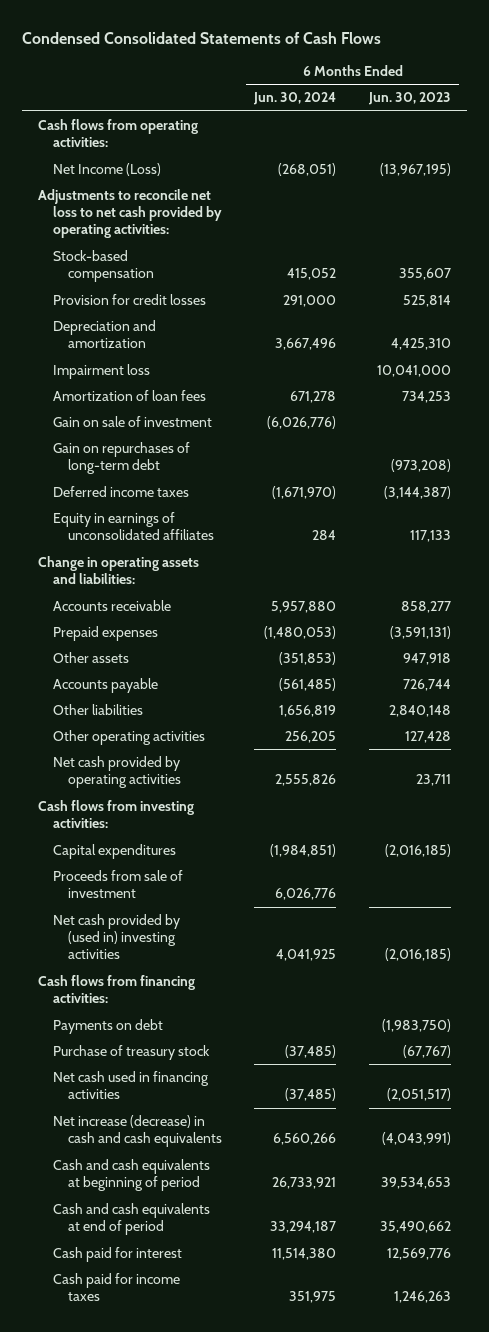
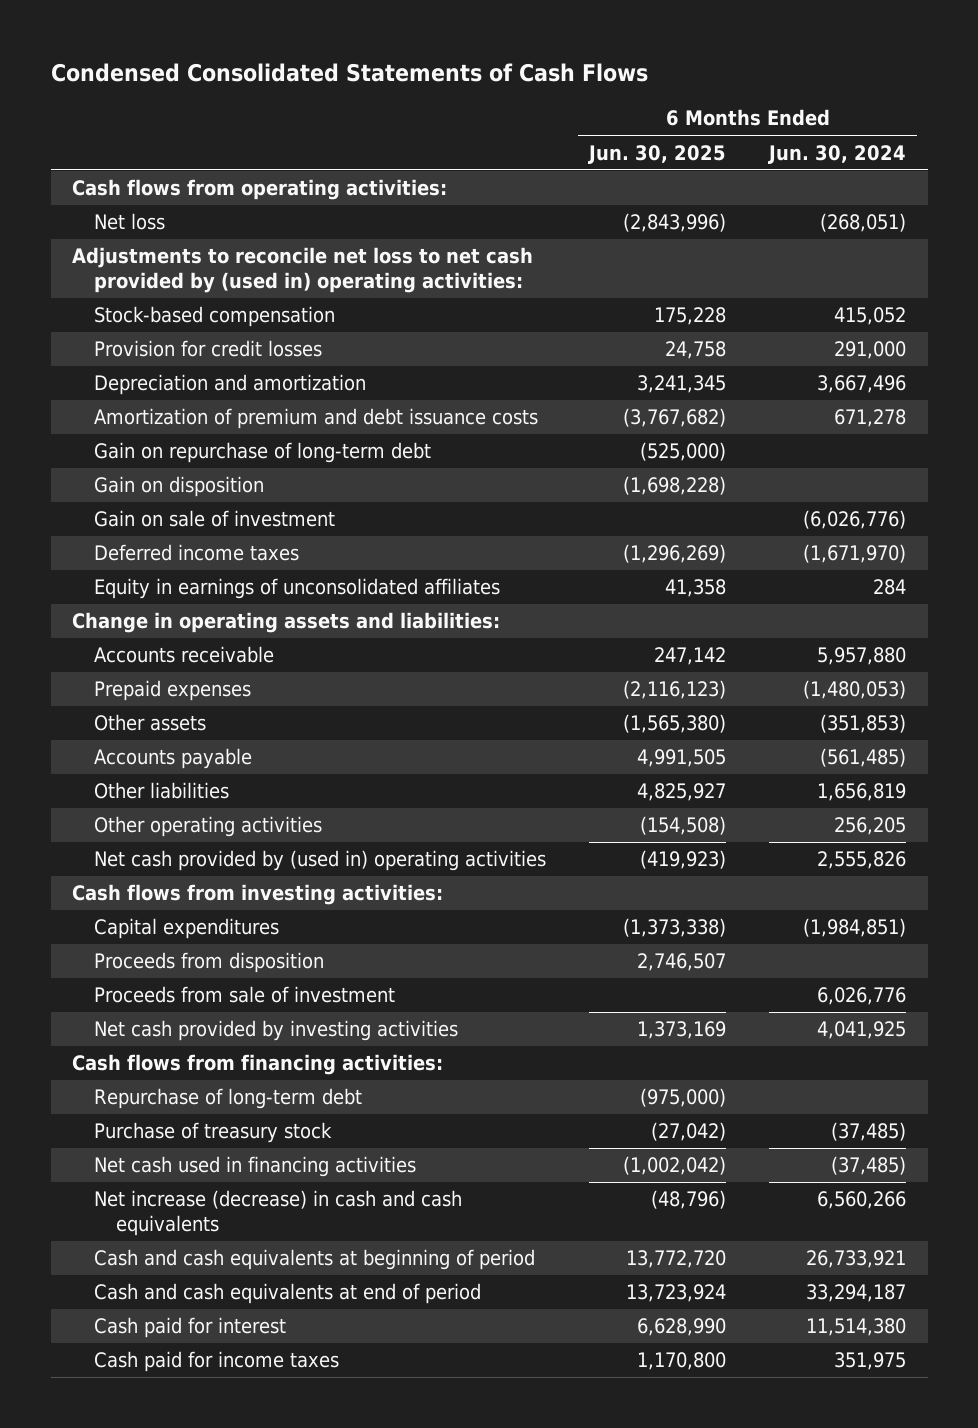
[367,92,451,106] Jun. 30, 2023 -> none
none -> [588,144,727,164] Jun. 30, 2025
[52,163,161,177] Net Income (Loss) -> [94,213,166,231] Net loss
[38,189,222,239] Adjustments to reconcile net loss to net cash provided by operating activities: -> [72,247,534,294] Adjustments to reconcile net loss to net cash provided by (used in) operating activities:
[52,364,150,380] Impairment loss -> none
[52,390,206,402] Amortization of loan fees -> [94,408,539,430] Amortization of premium and debt issuance costs
none -> [94,442,432,464] Gain on repurchase of long-term debt
none -> [94,476,265,498] Gain on disposition
[52,442,190,475] Gain on repurchases of long-term debt -> none
[52,756,181,789] Net cash provided by operating activities -> [94,850,547,872] Net cash provided by (used in) operating activities
none -> [94,952,325,974] Proceeds from disposition
[52,914,180,960] Net cash provided by (used in) investing activities -> [94,1020,459,1042] Net cash provided by investing activities
[52,1019,163,1035] Payments on debt -> [94,1088,363,1110] Repurchase of long-term debt

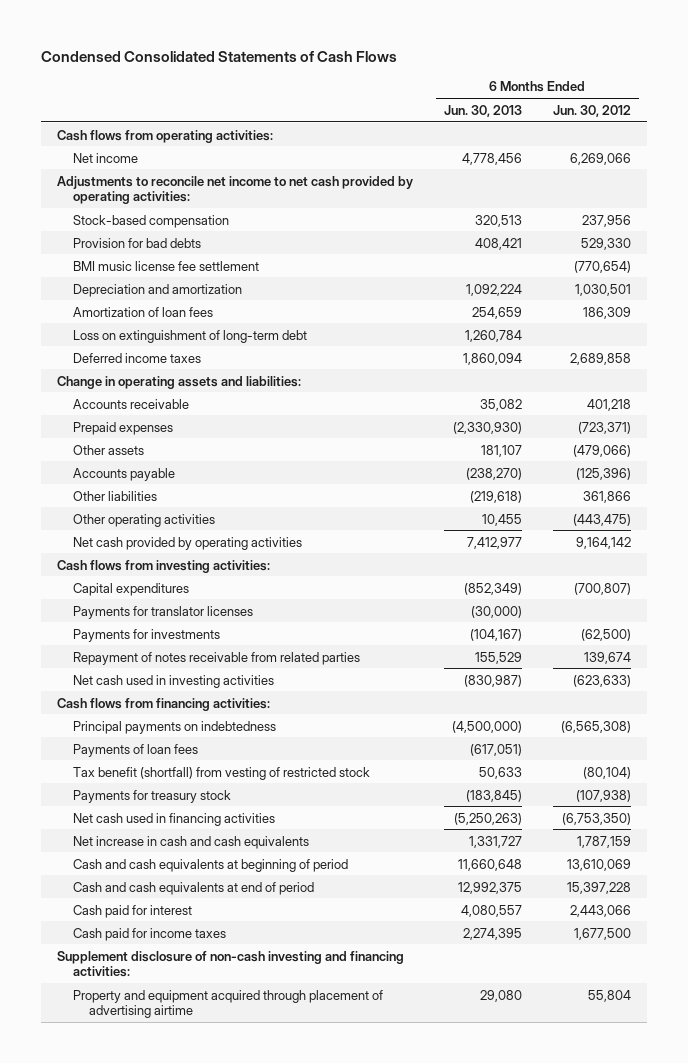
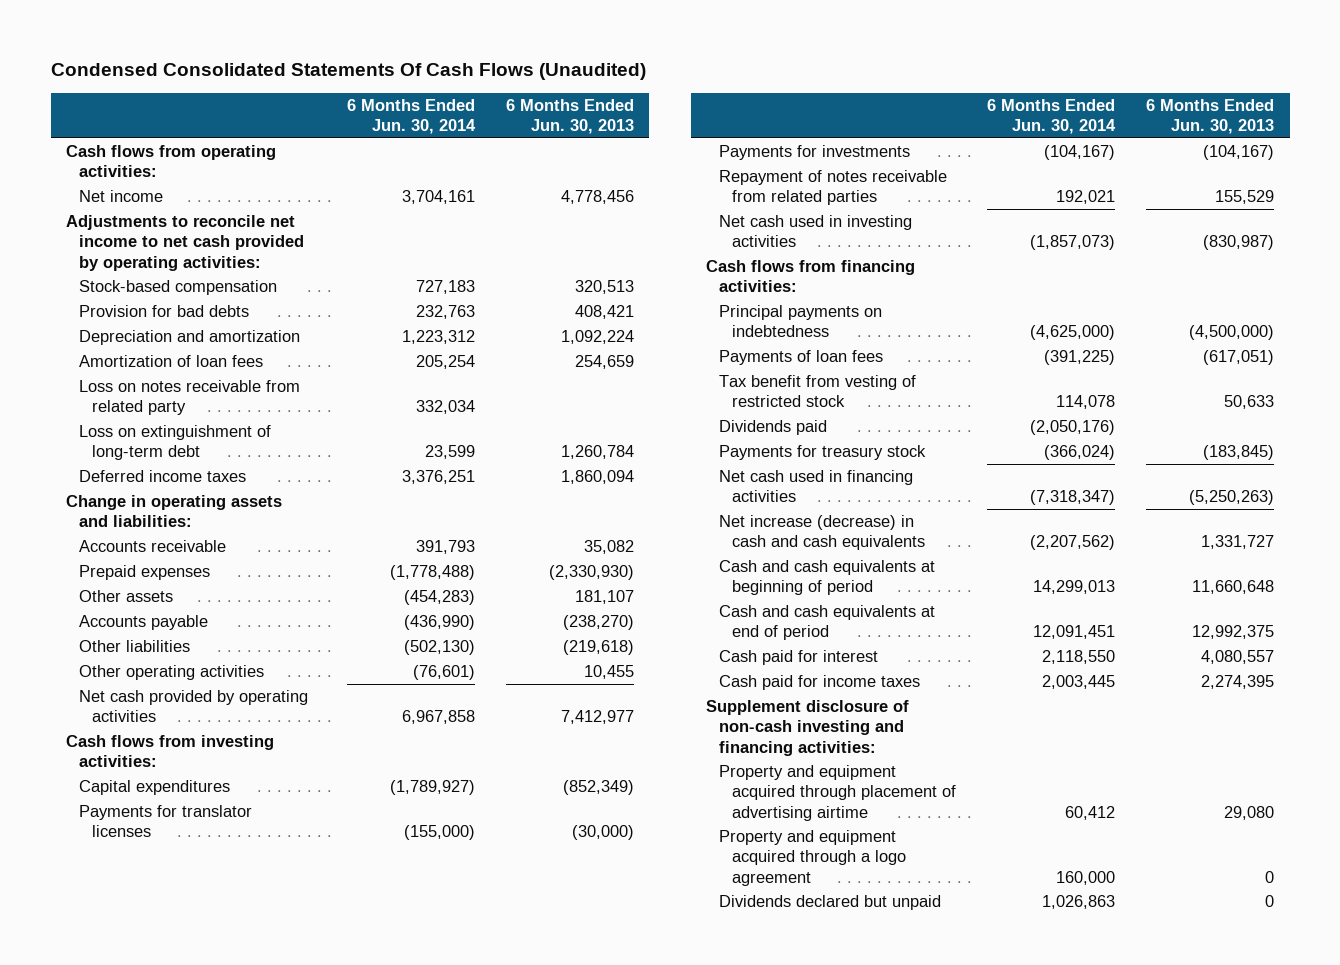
[41,50,398,62] Condensed Consolidated Statements of Cash Flows -> [50,63,646,81] Condensed Consolidated Statements Of Cash Flows (Unaudited)
[553,104,632,117] Jun. 30, 2012 -> none
none -> [347,99,477,135] 6 Months Ended Jun. 30, 2014
[72,260,259,271] BMI music license fee settlement -> none
none -> [79,380,301,416] Loss on notes receivable from related party
[72,766,370,780] Tax benefit (shortfall) from vesting of restricted stock -> [719,375,917,408] Tax benefit from vesting of restricted stock
none -> [719,420,828,436] Dividends paid
[72,835,309,849] Net increase in cash and cash equivalents -> [719,515,926,551] Net increase (decrease) in cash and cash equivalents
none -> [719,830,907,886] Property and equipment acquired through a logo agreement
none -> [719,895,942,911] Dividends declared but unpaid

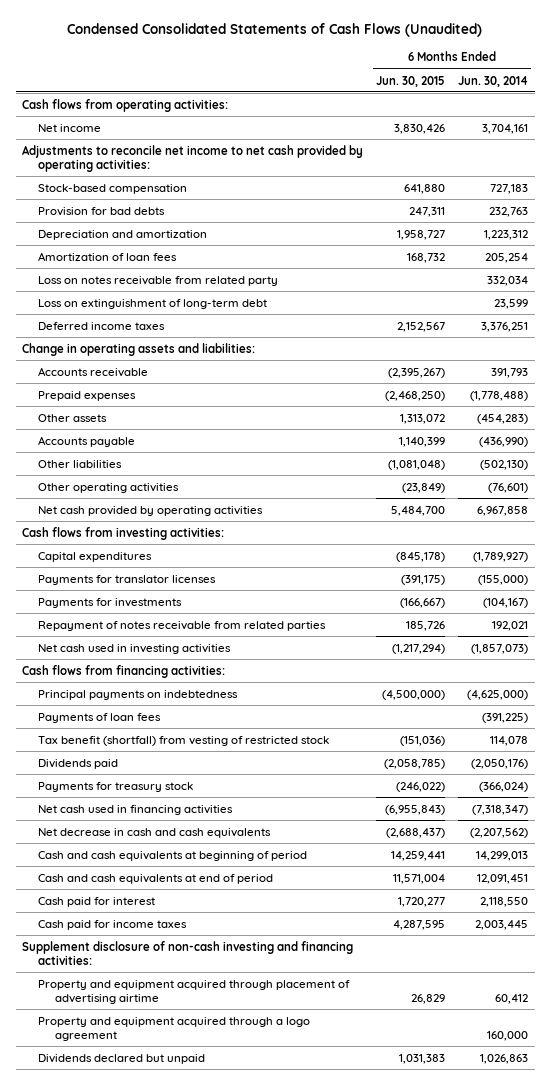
[50,63,646,81] Condensed Consolidated Statements Of Cash Flows (Unaudited) -> [67,22,483,37] Condensed Consolidated Statements of Cash Flows (Unaudited)
[505,99,634,135] 6 Months Ended Jun. 30, 2013 -> none
none -> [376,75,446,87] Jun. 30, 2015
[719,375,917,408] Tax benefit from vesting of restricted stock -> [38,735,330,746] Tax benefit (shortfall) from vesting of restricted stock
[719,515,926,551] Net increase (decrease) in cash and cash equivalents -> [38,827,272,838] Net decrease in cash and cash equivalents

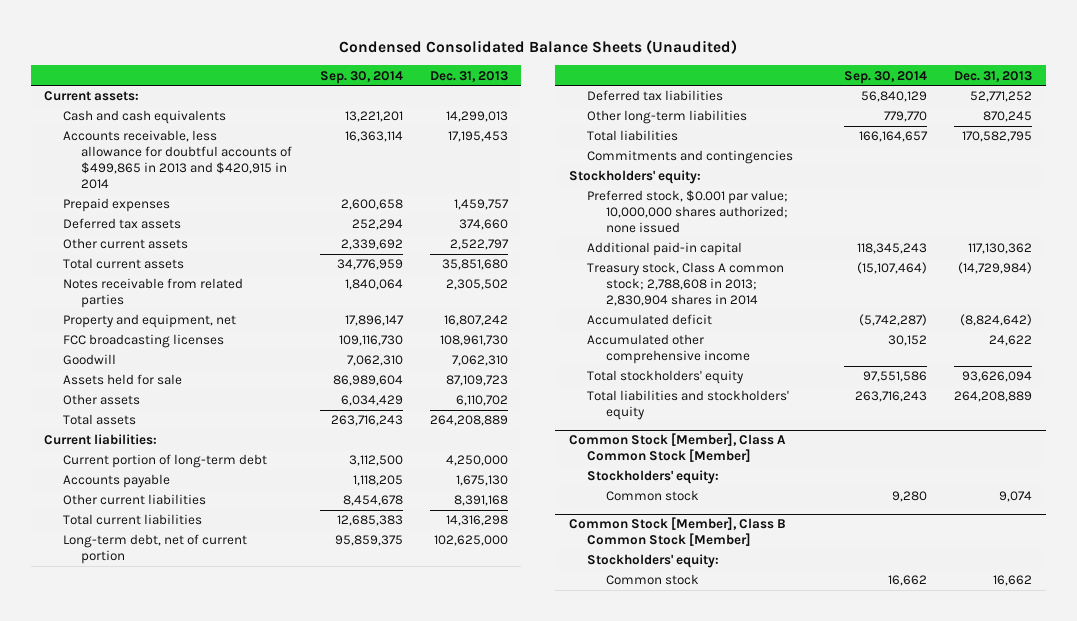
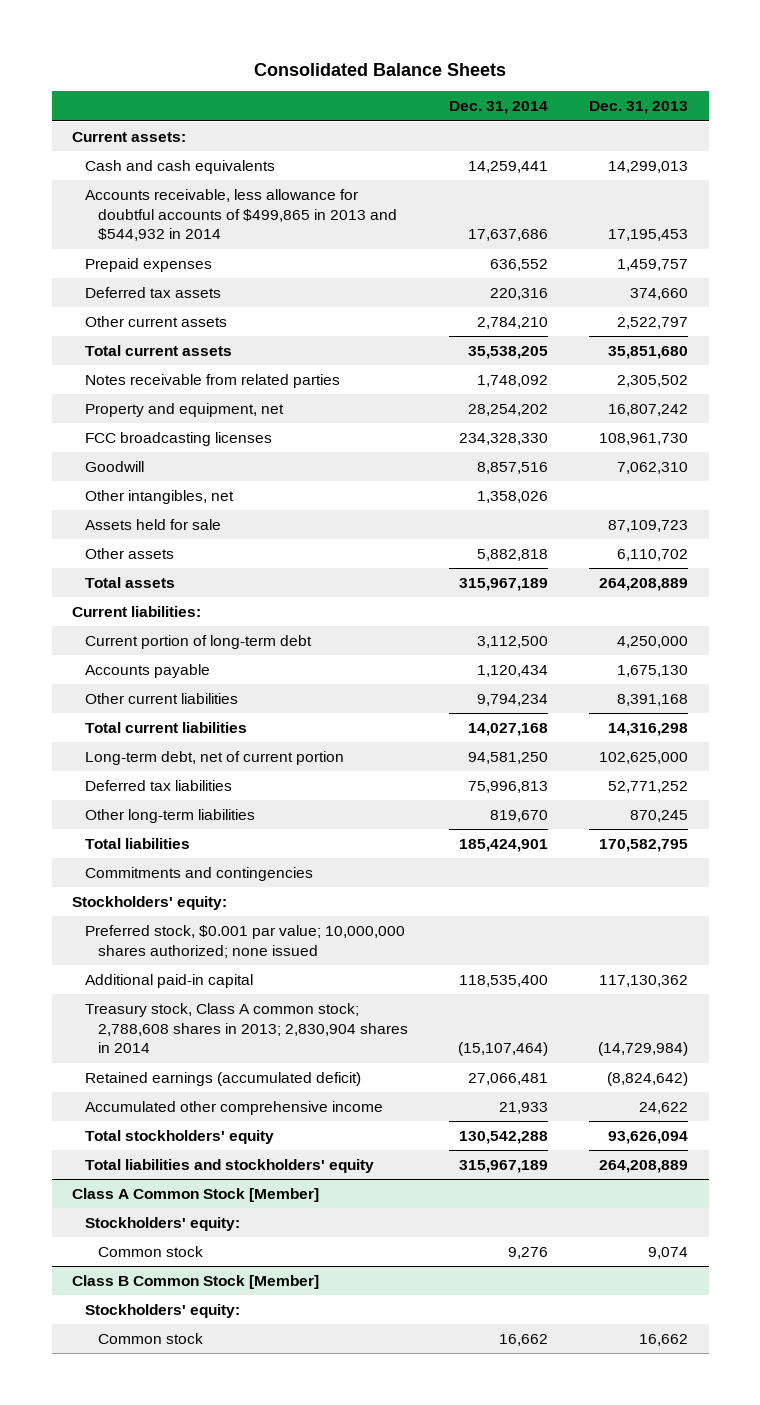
[339,39,738,54] Condensed Consolidated Balance Sheets (Unaudited) -> [254,62,507,76] Consolidated Balance Sheets
[319,70,403,84] Sep. 30, 2014 -> none
none -> [448,101,548,115] Dec. 31, 2014
[62,130,293,190] Accounts receivable, less allowance for doubtful accounts of $499,865 in 2013 and $420,915 in 2014 -> [85,189,397,242] Accounts receivable, less allowance for doubtful accounts of $499,865 in 2013 and $544,932 in 2014
none -> [85,490,235,505] Other intangibles, net
[587,262,785,307] Treasury stock, Class A common stock; 2,788,608 in 2013; 2,830,904 shares in 2014 -> [85,1003,408,1054] Treasury stock, Class A common stock; 2,788,608 shares in 2013; 2,830,904 shares in 2014
[587,314,713,326] Accumulated deficit -> [85,1072,362,1087] Retained earnings (accumulated deficit)
[568,433,786,463] Common Stock [Member], Class A Common Stock [Member] -> [72,1188,320,1203] Class A Common Stock [Member]
[568,517,786,547] Common Stock [Member], Class B Common Stock [Member] -> [72,1275,320,1290] Class B Common Stock [Member]

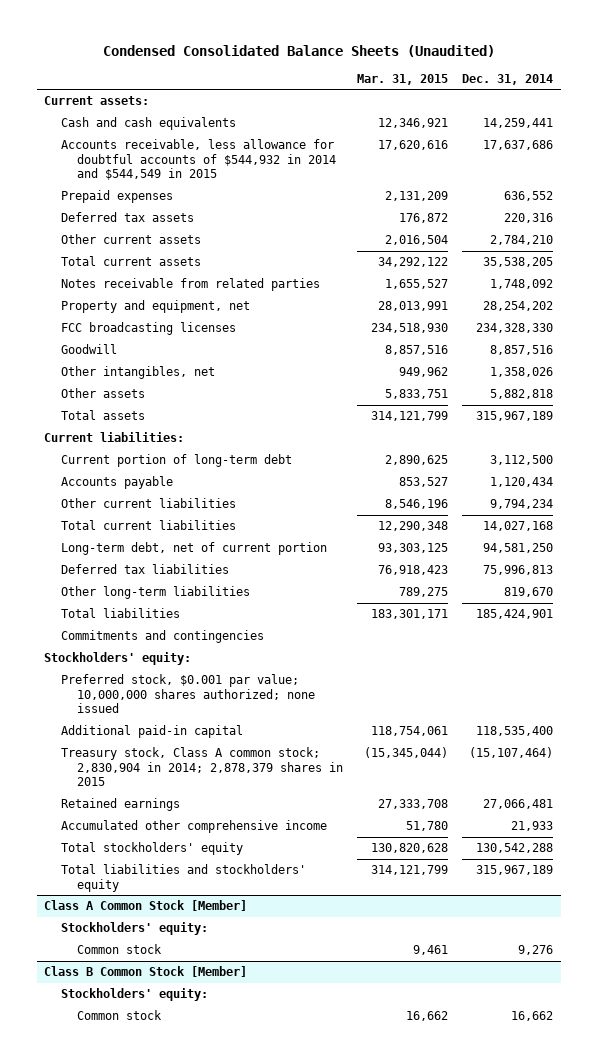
[254,62,507,76] Consolidated Balance Sheets -> [102,44,495,57] Condensed Consolidated Balance Sheets (Unaudited)
[588,101,688,115] Dec. 31, 2013 -> none
none -> [357,73,449,85] Mar. 31, 2015
[85,189,397,242] Accounts receivable, less allowance for doubtful accounts of $499,865 in 2013 and $544,932 in 2014 -> [60,139,337,181] Accounts receivable, less allowance for doubtful accounts of $544,932 in 2014 and $544,549 in 2015
[85,519,222,531] Assets held for sale -> none
[85,1003,408,1054] Treasury stock, Class A common stock; 2,788,608 shares in 2013; 2,830,904 shares in 2014 -> [60,747,344,787] Treasury stock, Class A common stock; 2,830,904 in 2014; 2,878,379 shares in 2015
[85,1072,362,1087] Retained earnings (accumulated deficit) -> [60,798,180,812] Retained earnings

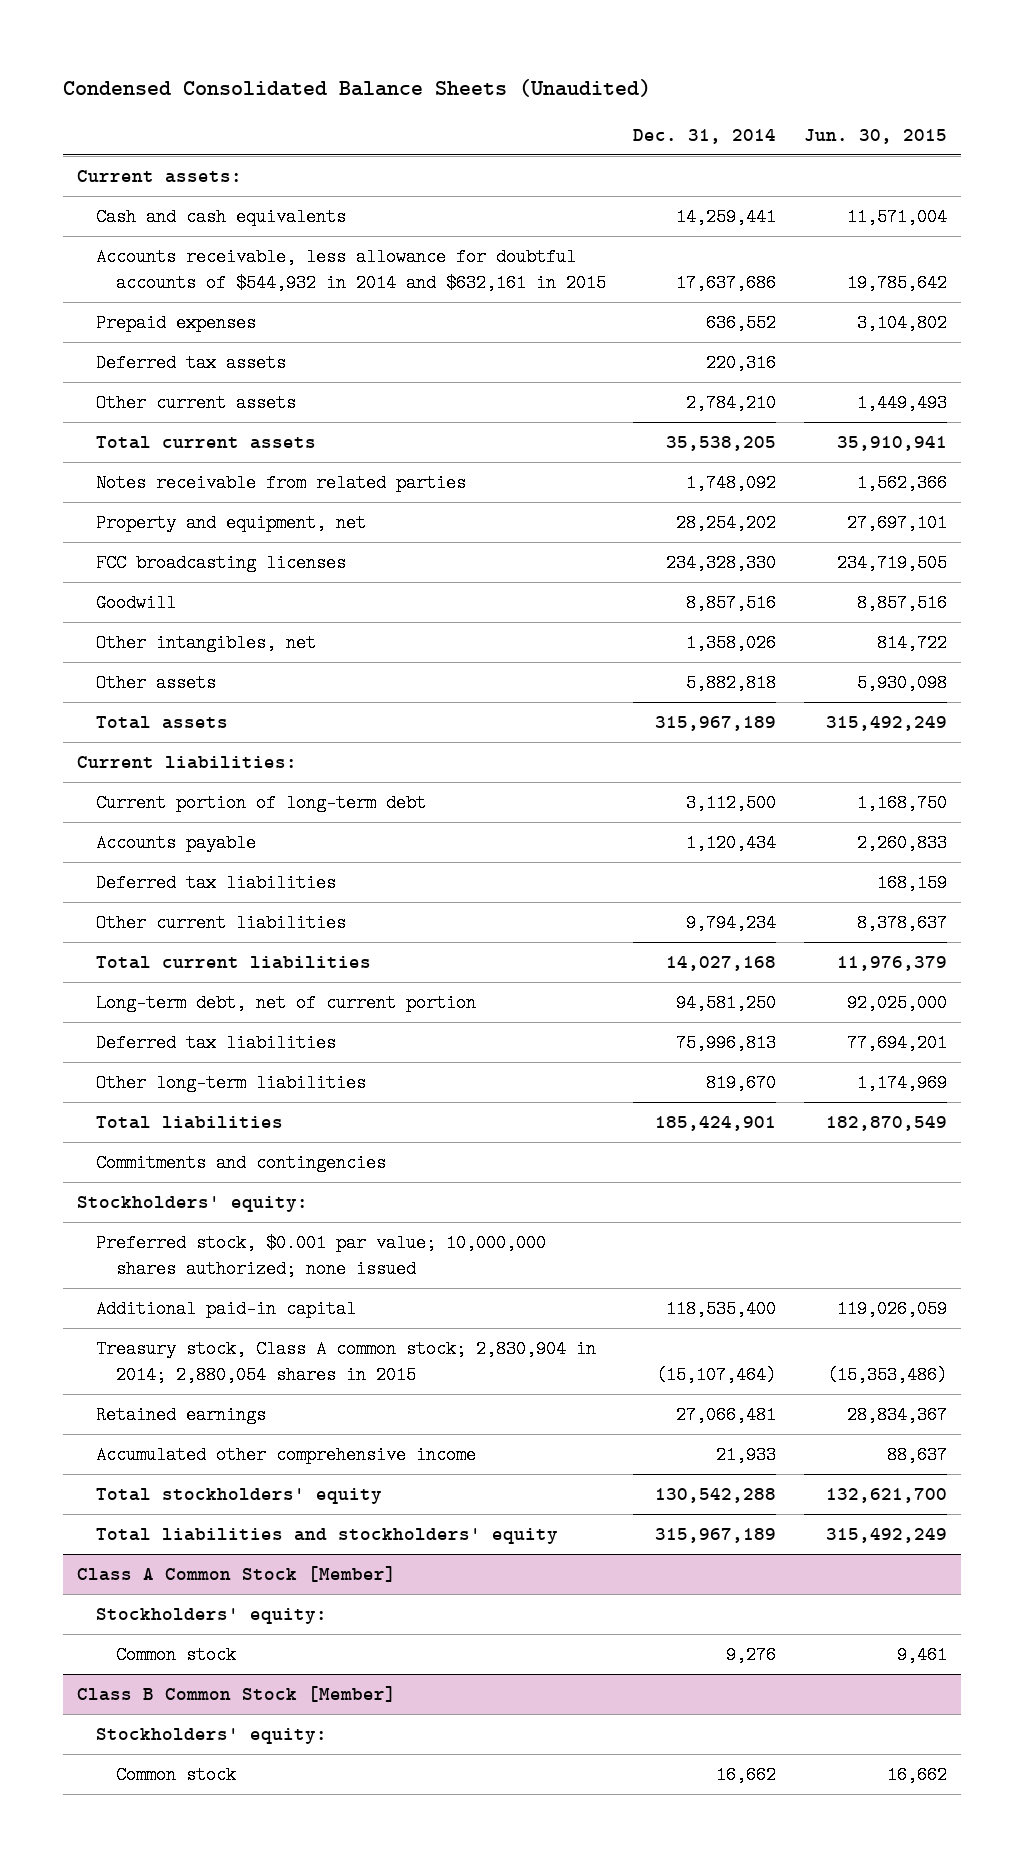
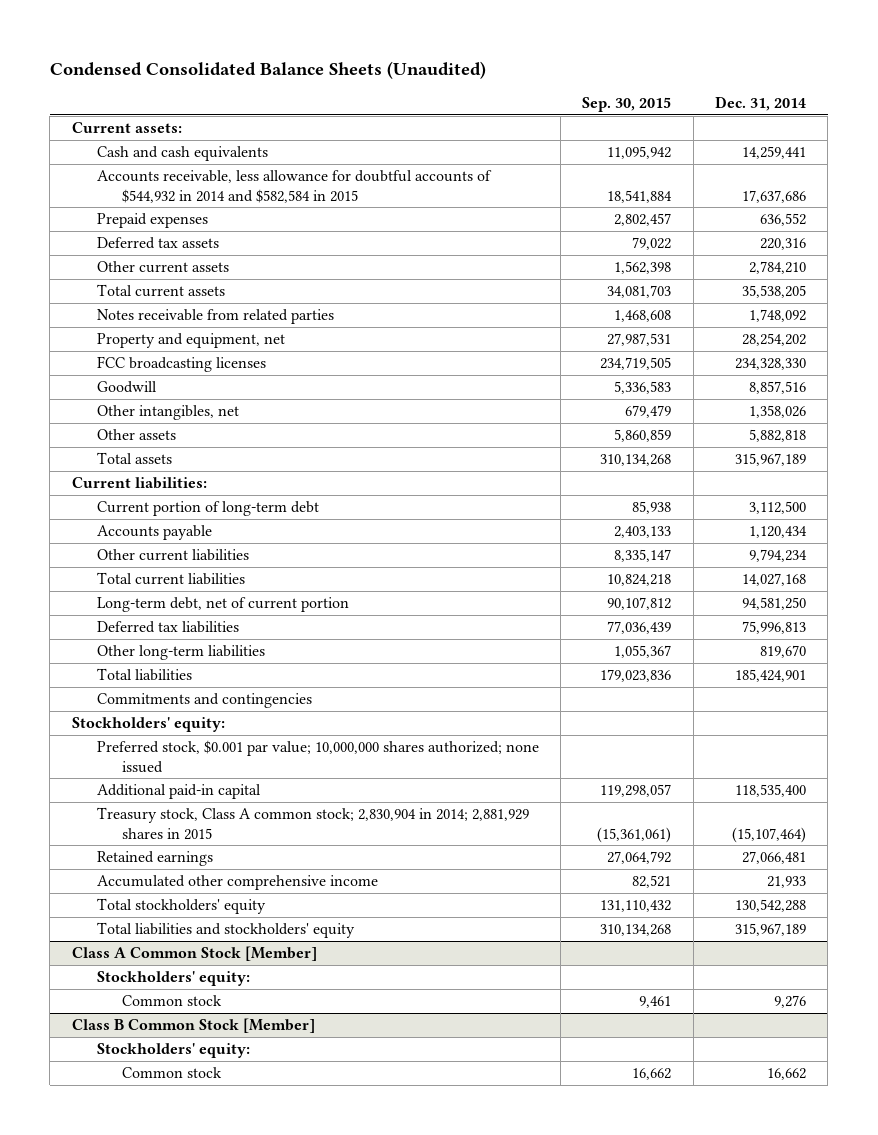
[803,128,947,144] Jun. 30, 2015 -> none
none -> [582,97,672,113] Sep. 30, 2015
[96,248,606,293] Accounts receivable, less allowance for doubtful accounts of $544,932 in 2014 and $632,161 in 2015 -> [96,170,492,203] Accounts receivable, less allowance for doubtful accounts of $544,932 in 2014 and $582,584 in 2015
[96,874,337,893] Deferred tax liabilities -> none
[96,1340,597,1385] Treasury stock, Class A common stock; 2,830,904 in 2014; 2,880,054 shares in 2015 -> [96,807,529,840] Treasury stock, Class A common stock; 2,830,904 in 2014; 2,881,929 shares in 2015

